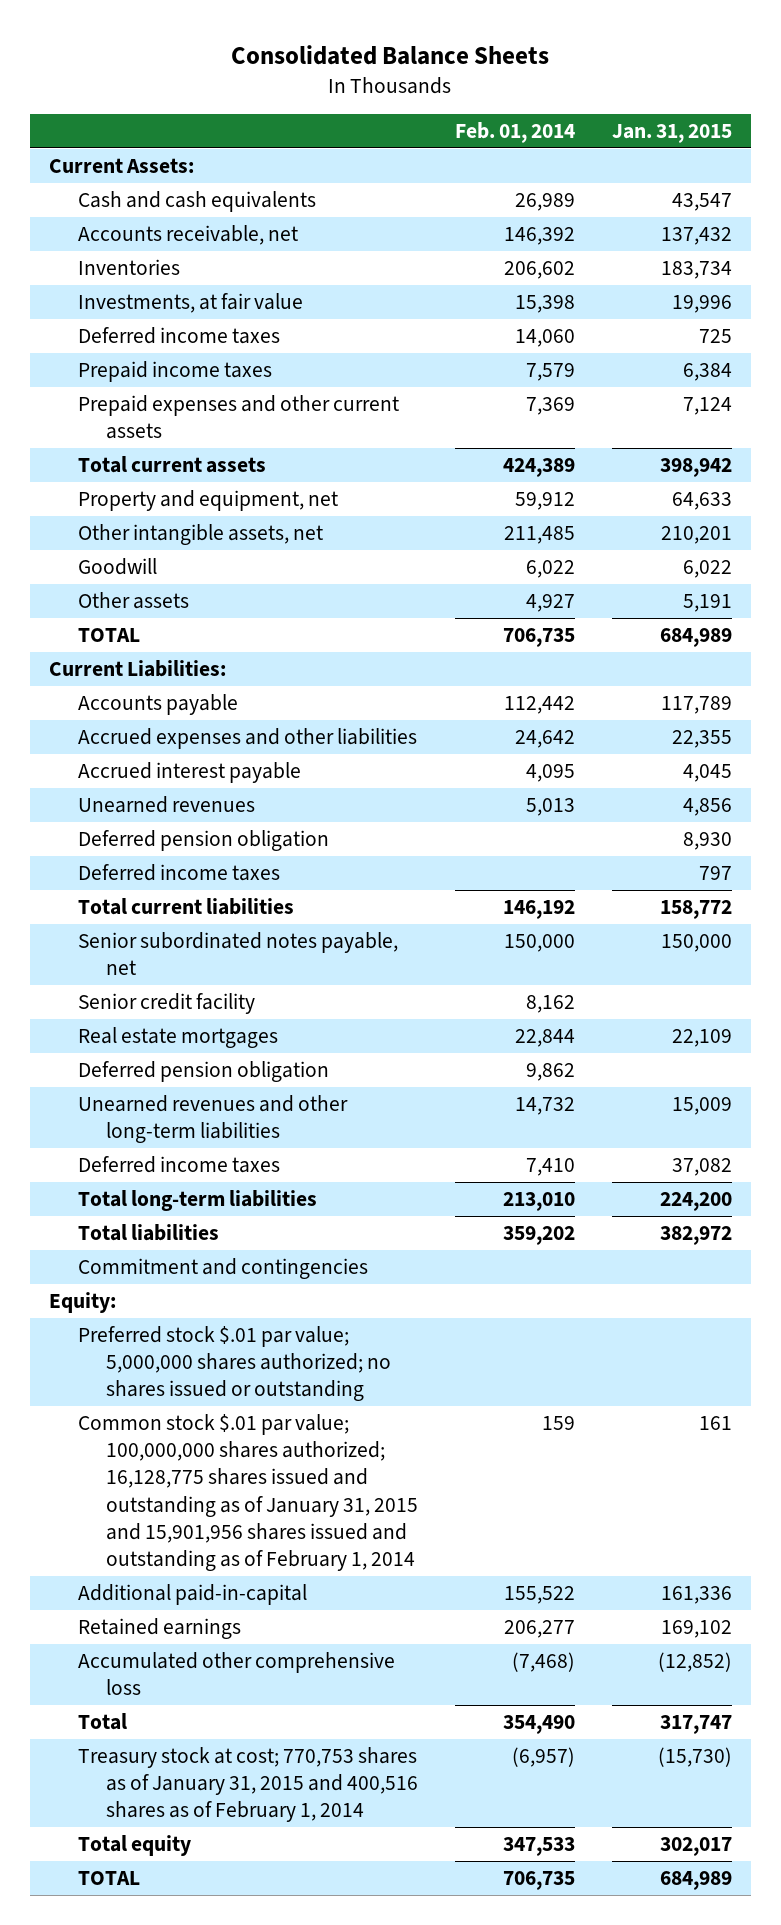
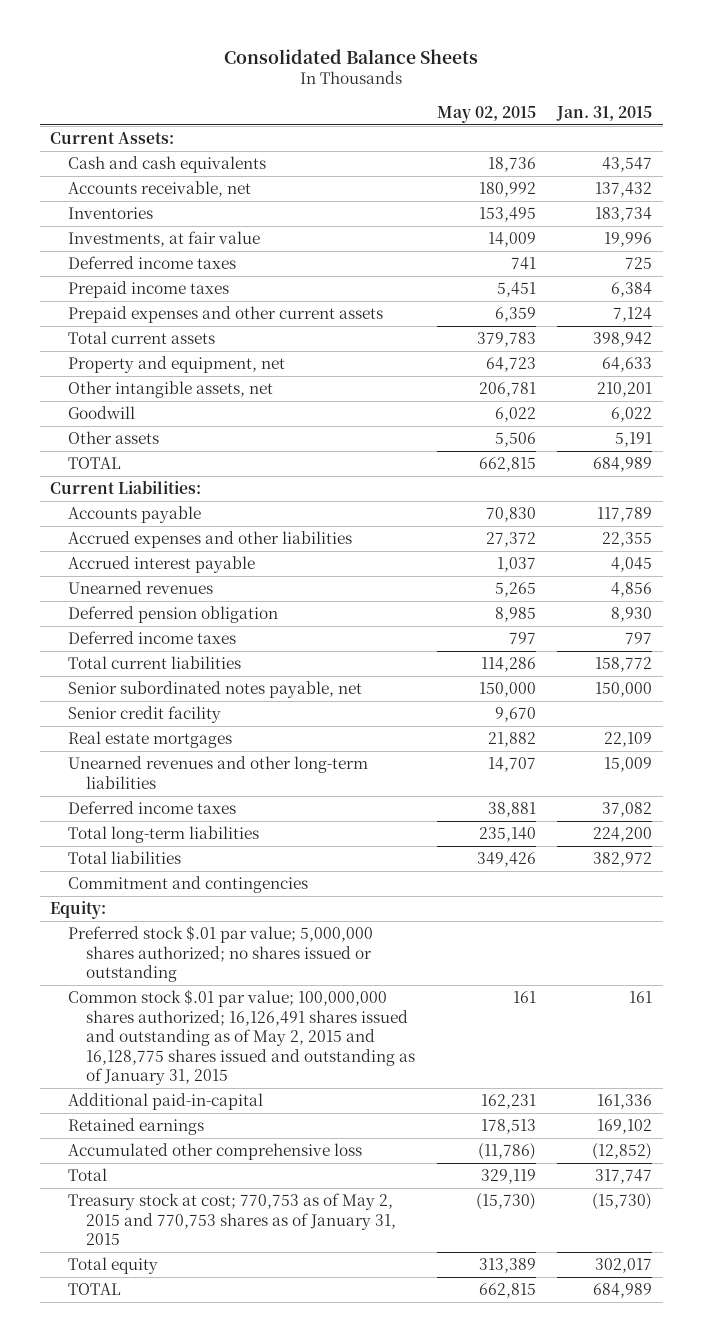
[455,122,576,144] Feb. 01, 2014 -> none
none -> [436,105,536,123] May 02, 2015
[77,1060,329,1082] Deferred pension obligation -> none
[77,1413,419,1572] Common stock $.01 par value; 100,000,000 shares authorized; 16,128,775 shares issued and outstanding as of January 31, 2015 and 15,901,956 shares issued and outstanding as of February 1, 2014 -> [68,989,416,1086] Common stock $.01 par value; 100,000,000 shares authorized; 16,126,491 shares issued and outstanding as of May 2, 2015 and 16,128,775 shares issued and outstanding as of January 31, 2015
[77,1746,419,1823] Treasury stock at cost; 770,753 shares as of January 31, 2015 and 400,516 shares as of February 1, 2014 -> [68,1193,397,1246] Treasury stock at cost; 770,753 as of May 2, 2015 and 770,753 shares as of January 31, 2015

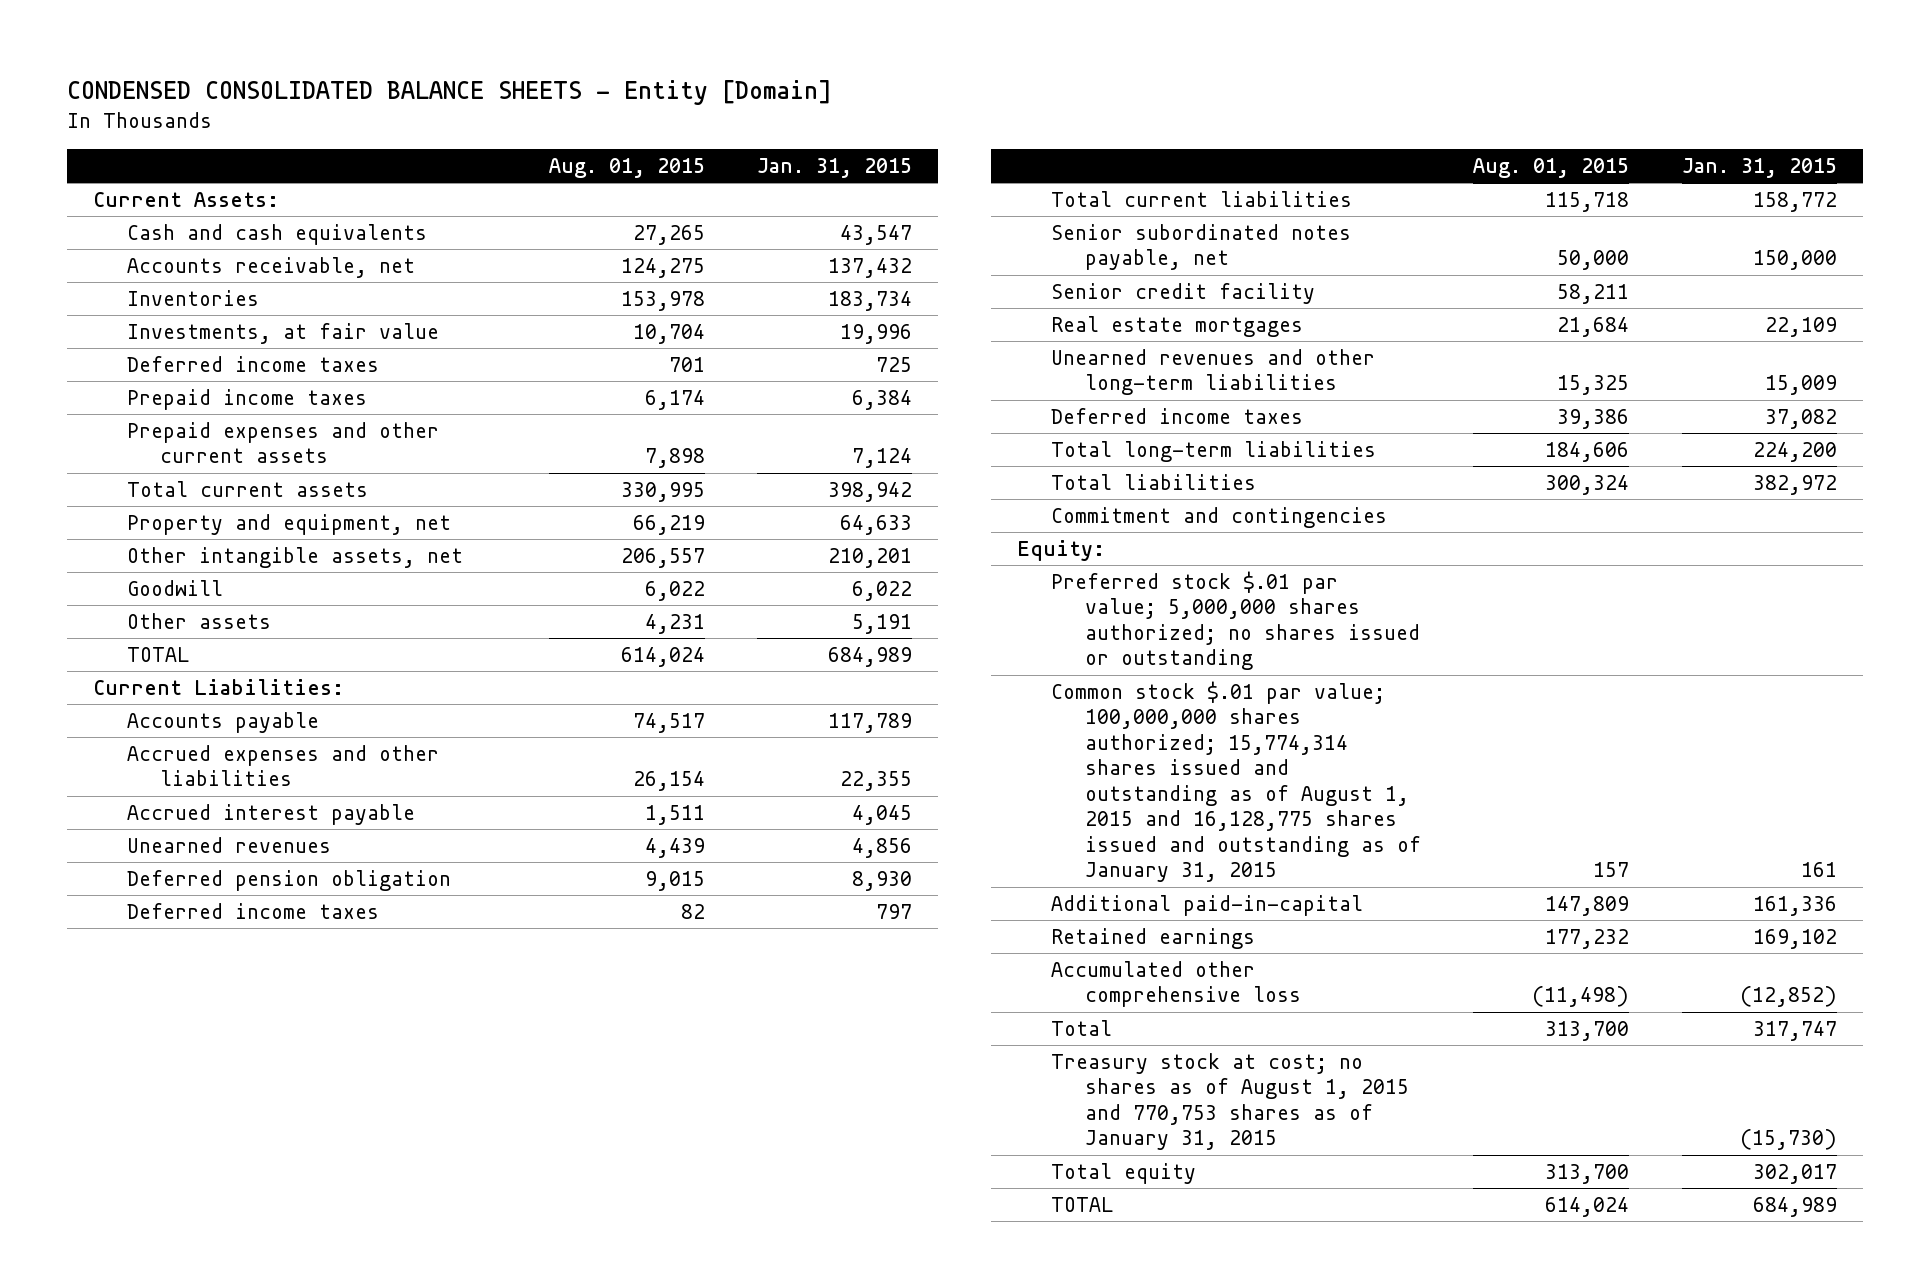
[224,48,479,64] Consolidated Balance Sheets -> [66,80,832,106] CONDENSED CONSOLIDATED BALANCE SHEETS - Entity [Domain]
[436,105,536,123] May 02, 2015 -> none
none -> [548,157,705,178] Aug. 01, 2015
[68,989,416,1086] Common stock $.01 par value; 100,000,000 shares authorized; 16,126,491 shares issued and outstanding as of May 2, 2015 and 16,128,775 shares issued and outstanding as of January 31, 2015 -> [1050,680,1421,883] Common stock $.01 par value; 100,000,000 shares authorized; 15,774,314 shares issued and outstanding as of August 1, 2015 and 16,128,775 shares issued and outstanding as of January 31, 2015
[68,1193,397,1246] Treasury stock at cost; 770,753 as of May 2, 2015 and 770,753 shares as of January 31, 2015 -> [1050,1052,1409,1151] Treasury stock at cost; no shares as of August 1, 2015 and 770,753 shares as of January 31, 2015

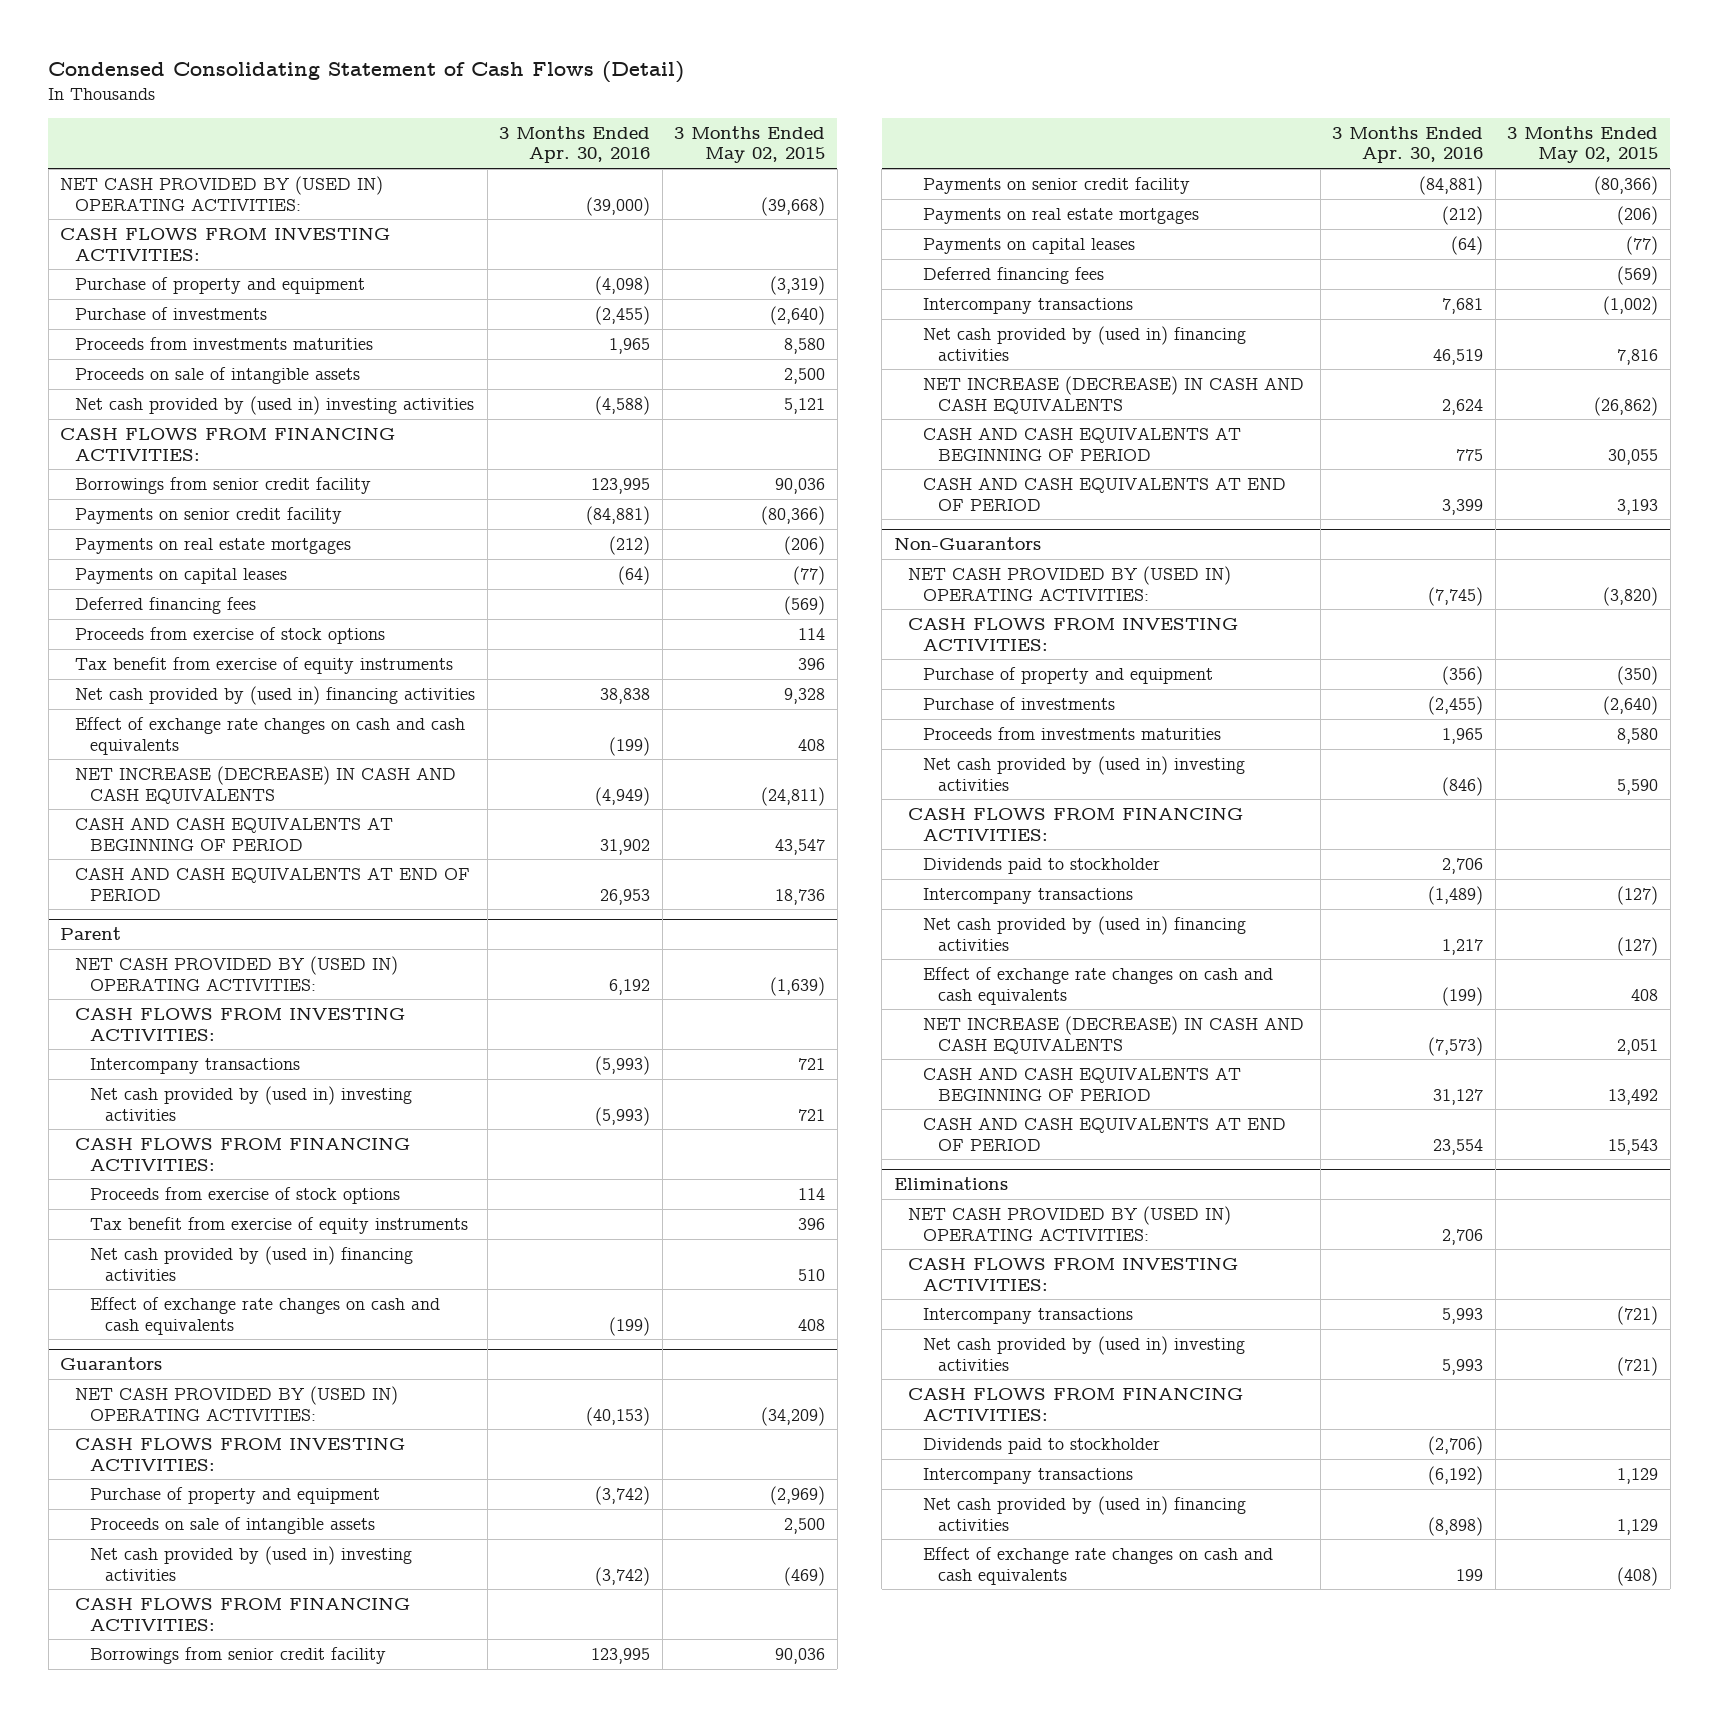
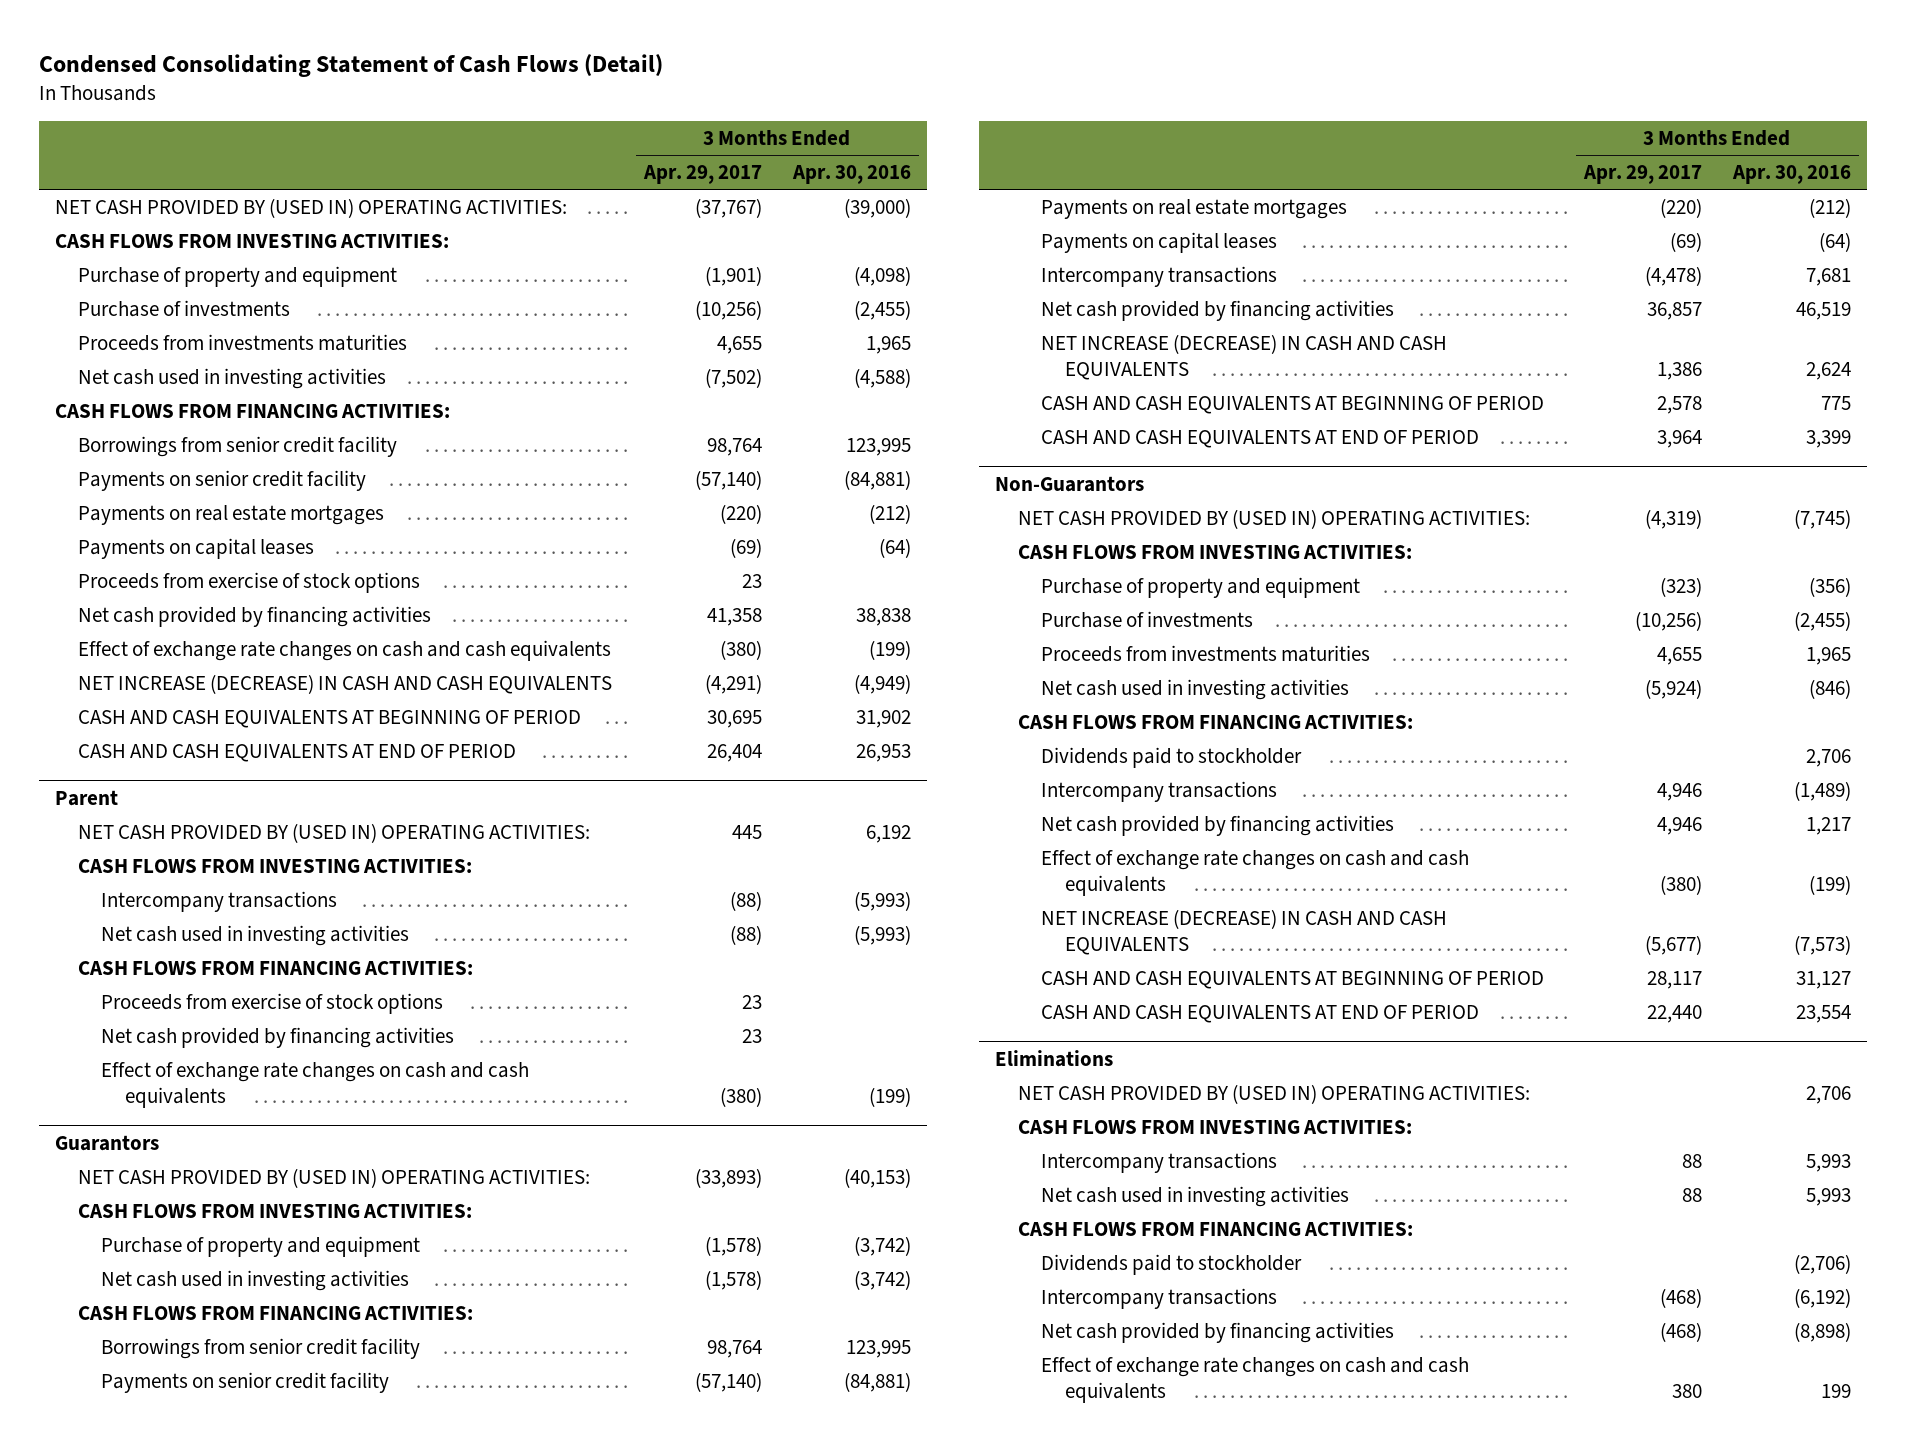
[674,125,826,164] 3 Months Ended May 02, 2015 -> none
none -> [642,165,762,185] Apr. 29, 2017
[75,366,361,384] Proceeds on sale of intangible assets -> none
[75,395,475,415] Net cash provided by (used in) investing activities -> [78,367,387,389] Net cash used in investing activities
[75,596,257,614] Deferred financing fees -> none
[75,656,454,674] Tax benefit from exercise of equity instruments -> none
[75,685,476,705] Net cash provided by (used in) financing activities -> [78,605,432,627] Net cash provided by financing activities
[89,1085,412,1121] Net cash provided by (used in) investing activities -> [101,924,410,946] Net cash used in investing activities
[89,1216,468,1234] Tax benefit from exercise of equity instruments -> none
[89,1245,413,1281] Net cash provided by (used in) financing activities -> [101,1026,455,1048] Net cash provided by financing activities
[89,1516,375,1534] Proceeds on sale of intangible assets -> none
[89,1545,412,1581] Net cash provided by (used in) investing activities -> [101,1269,410,1291] Net cash used in investing activities
[922,266,1104,284] Deferred financing fees -> none
[922,325,1246,361] Net cash provided by (used in) financing activities -> [1041,299,1395,321] Net cash provided by financing activities
[922,755,1245,791] Net cash provided by (used in) investing activities -> [1041,678,1350,700] Net cash used in investing activities
[922,915,1246,951] Net cash provided by (used in) financing activities -> [1041,814,1395,836] Net cash provided by financing activities
[922,1335,1245,1371] Net cash provided by (used in) investing activities -> [1041,1185,1350,1207] Net cash used in investing activities
[922,1495,1246,1531] Net cash provided by (used in) financing activities -> [1041,1321,1395,1343] Net cash provided by financing activities

